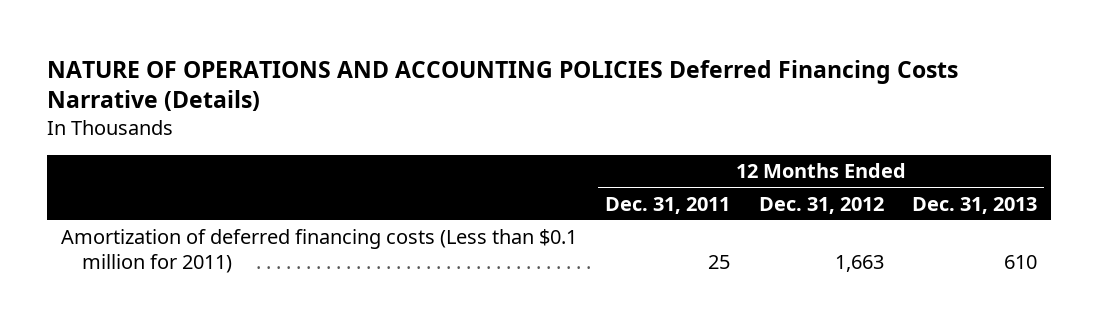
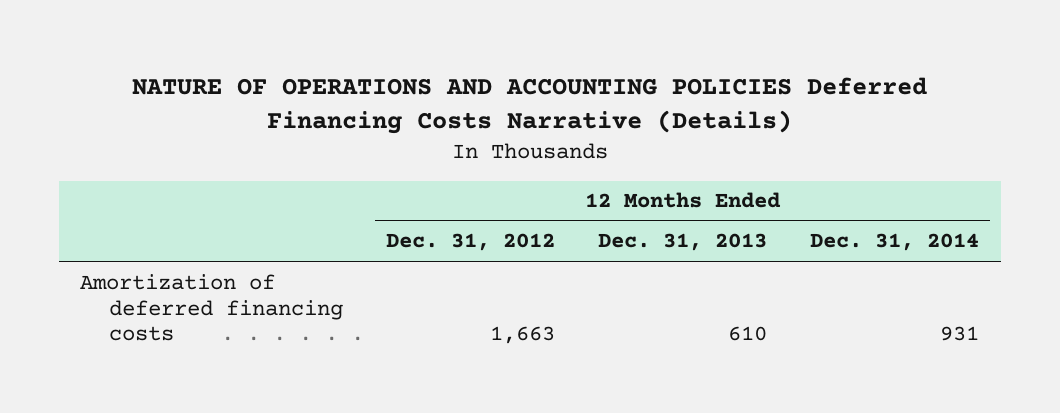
[605,196,731,214] Dec. 31, 2011 -> none
none -> [810,233,980,252] Dec. 31, 2014
[60,229,577,273] Amortization of deferred financing costs (Less than $0.1 million for 2011) -> [80,273,343,342] Amortization of deferred financing costs

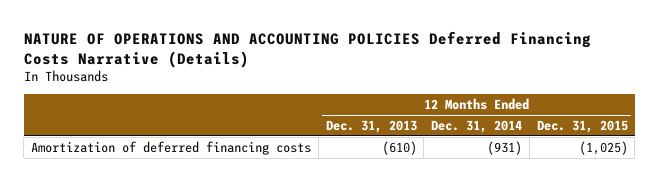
[385,233,555,252] Dec. 31, 2012 -> none
none -> [536,119,628,133] Dec. 31, 2015
[728,326,768,342] 610 -> [381,140,417,155] (610)
[940,326,980,342] 931 -> [487,140,523,155] (931)

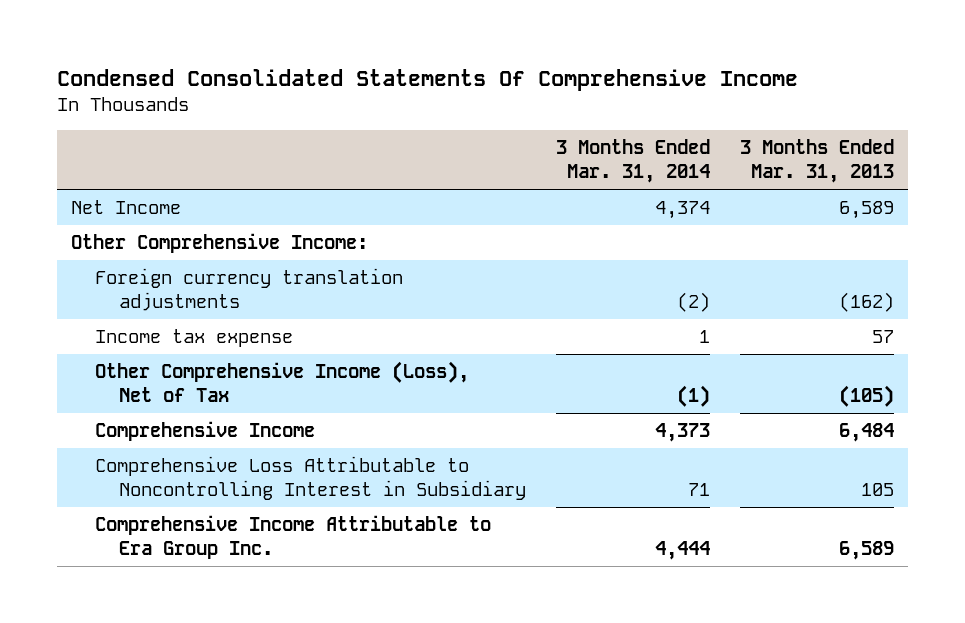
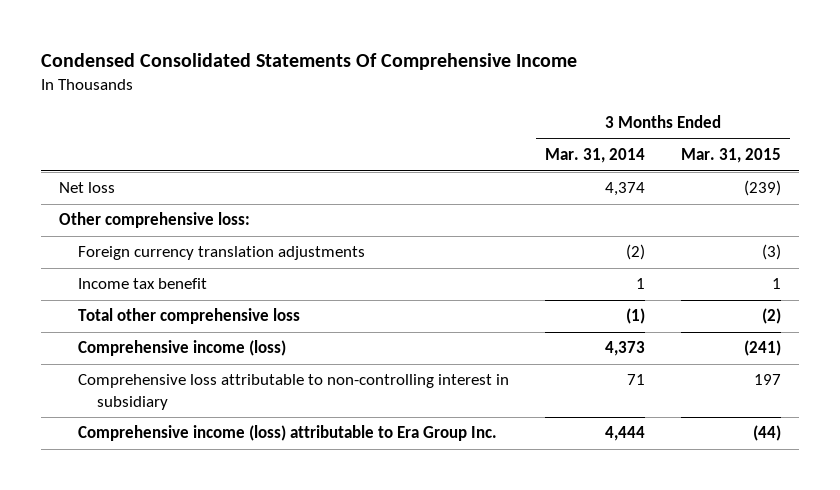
[739,139,894,184] 3 Months Ended Mar. 31, 2013 -> none
none -> [681,148,782,164] Mar. 31, 2015
[71,200,182,215] Net Income -> [59,182,116,194] Net loss
[71,233,369,254] Other Comprehensive Income: -> [59,212,251,229] Other comprehensive loss:
[95,329,294,348] Income tax expense -> [78,278,208,290] Income tax benefit
[95,361,470,403] Other Comprehensive Income (Loss), Net of Tax -> [78,308,301,325] Total other comprehensive loss
[95,421,316,442] Comprehensive Income -> [78,340,287,357] Comprehensive income (loss)
[95,456,527,501] Comprehensive Loss Attributable to Noncontrolling Interest in Subsidiary -> [78,374,510,410] Comprehensive loss attributable to non-controlling interest in subsidiary
[95,515,492,560] Comprehensive Income Attributable to Era Group Inc. -> [78,425,498,442] Comprehensive income (loss) attributable to Era Group Inc.

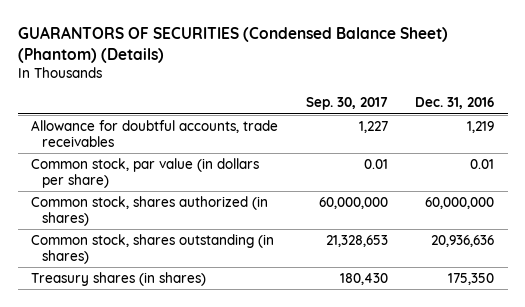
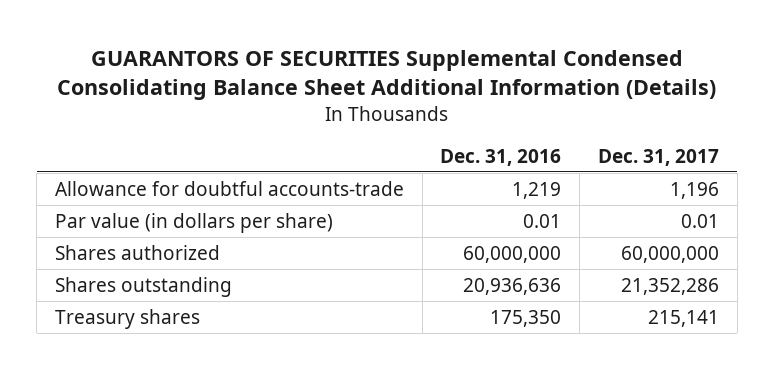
[17,25,448,63] GUARANTORS OF SECURITIES (Condensed Balance Sheet) (Phantom) (Details) -> [56,49,716,101] GUARANTORS OF SECURITIES Supplemental Condensed Consolidating Balance Sheet Additional Information (Details)
[305,97,388,111] Sep. 30, 2017 -> none
none -> [597,148,719,166] Dec. 31, 2017
[31,119,279,147] Allowance for doubtful accounts, trade receivables -> [54,180,404,196] Allowance for doubtful accounts-trade
[31,157,260,188] Common stock, par value (in dollars per share) -> [54,212,333,233] Par value (in dollars per share)
[31,195,269,226] Common stock, shares authorized (in shares) -> [54,244,220,260] Shares authorized
[31,233,275,264] Common stock, shares outstanding (in shares) -> [54,276,232,297] Shares outstanding
[31,271,207,286] Treasury shares (in shares) -> [54,308,200,329] Treasury shares

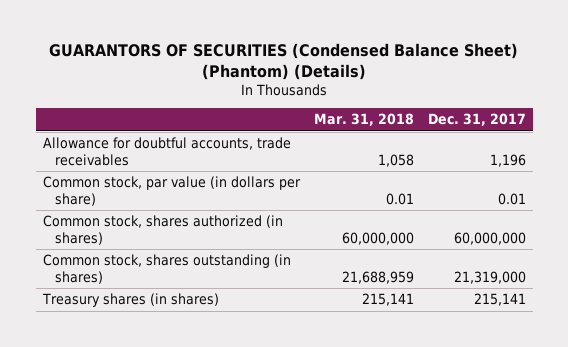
[56,49,716,101] GUARANTORS OF SECURITIES Supplemental Condensed Consolidating Balance Sheet Additional Information (Details) -> [49,43,519,81] GUARANTORS OF SECURITIES (Condensed Balance Sheet) (Phantom) (Details)
[440,148,562,166] Dec. 31, 2016 -> none
none -> [313,113,414,127] Mar. 31, 2018
[54,180,404,196] Allowance for doubtful accounts-trade -> [42,137,291,167] Allowance for doubtful accounts, trade receivables
[54,212,333,233] Par value (in dollars per share) -> [42,176,301,207] Common stock, par value (in dollars per share)
[54,244,220,260] Shares authorized -> [42,215,283,246] Common stock, shares authorized (in shares)
[54,276,232,297] Shares outstanding -> [42,254,291,285] Common stock, shares outstanding (in shares)
[620,277,719,295] 21,352,286 -> [453,271,526,285] 21,319,000
[54,308,200,329] Treasury shares -> [41,293,219,308] Treasury shares (in shares)

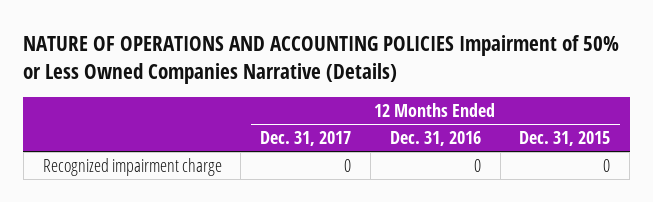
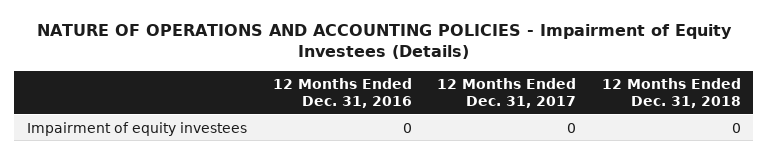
[23,35,620,84] NATURE OF OPERATIONS AND ACCOUNTING POLICIES Impairment of 50% or Less Owned Companies Narrative (Details) -> [36,23,732,60] NATURE OF OPERATIONS AND ACCOUNTING POLICIES - Impairment of Equity Investees (Details)
[519,131,611,147] Dec. 31, 2015 -> none
none -> [601,77,741,109] 12 Months Ended Dec. 31, 2018
[42,157,222,176] Recognized impairment charge -> [27,121,248,136] Impairment of equity investees

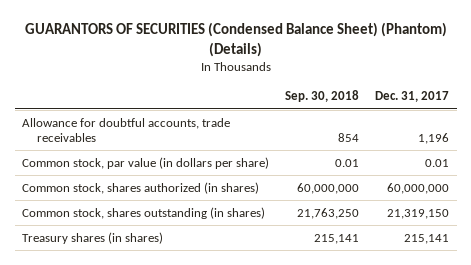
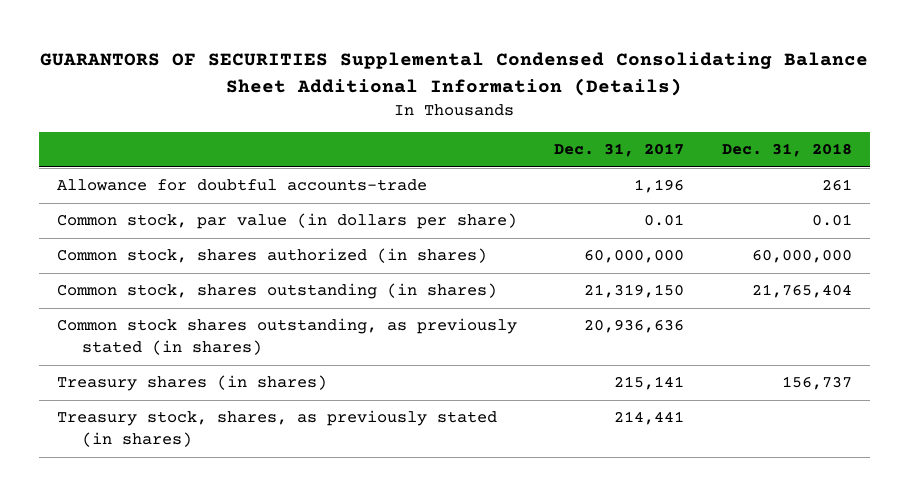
[24,22,447,57] GUARANTORS OF SECURITIES (Condensed Balance Sheet) (Phantom) (Details) -> [40,52,869,96] GUARANTORS OF SECURITIES Supplemental Condensed Consolidating Balance Sheet Additional Information (Details)
[285,90,360,103] Sep. 30, 2018 -> none
none -> [721,143,852,158] Dec. 31, 2018
[22,117,231,142] Allowance for doubtful accounts, trade receivables -> [57,179,428,192] Allowance for doubtful accounts-trade
none -> [57,318,518,356] Common stock shares outstanding, as previously stated (in shares)
none -> [57,410,498,448] Treasury stock, shares, as previously stated (in shares)

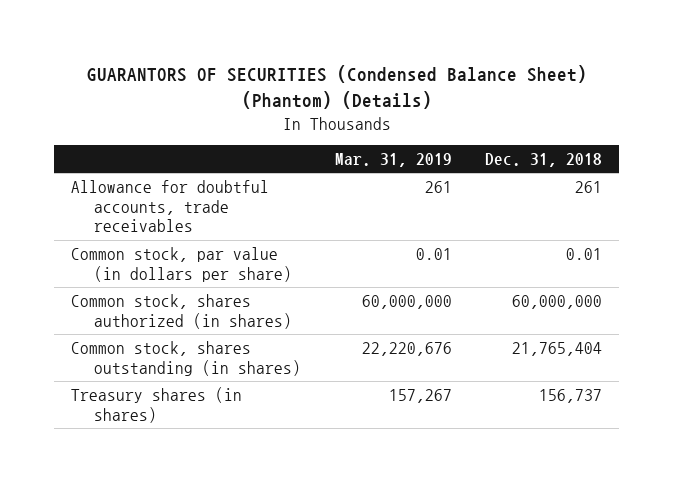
[40,52,869,96] GUARANTORS OF SECURITIES Supplemental Condensed Consolidating Balance Sheet Additional Information (Details) -> [86,65,587,110] GUARANTORS OF SECURITIES (Condensed Balance Sheet) (Phantom) (Details)
[554,143,685,158] Dec. 31, 2017 -> none
none -> [334,153,452,168] Mar. 31, 2019
[57,179,428,192] Allowance for doubtful accounts-trade -> [71,179,270,233] Allowance for doubtful accounts, trade receivables
[57,318,518,356] Common stock shares outstanding, as previously stated (in shares) -> none
[57,410,498,448] Treasury stock, shares, as previously stated (in shares) -> none

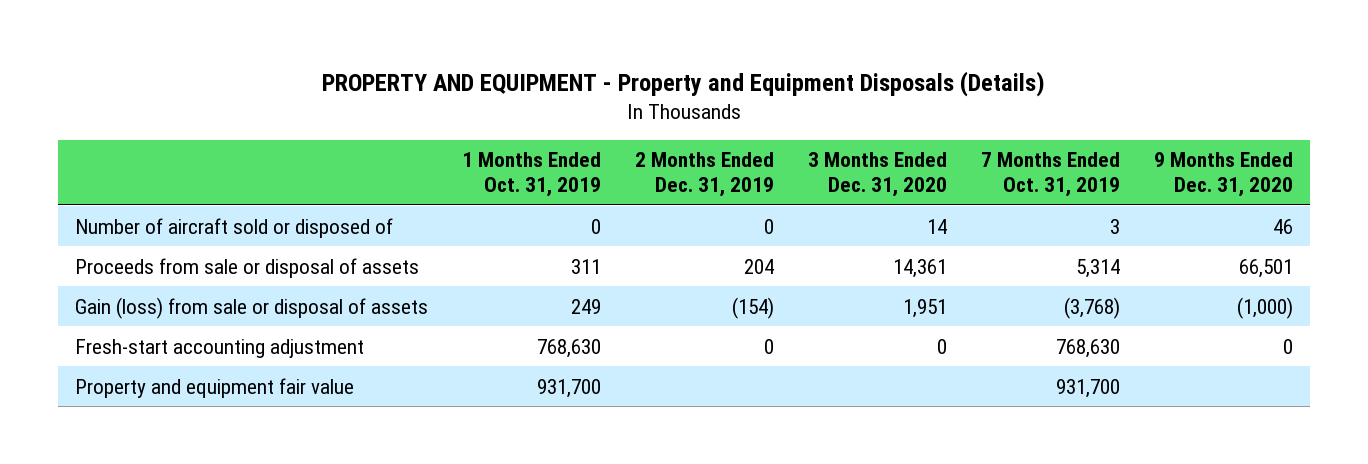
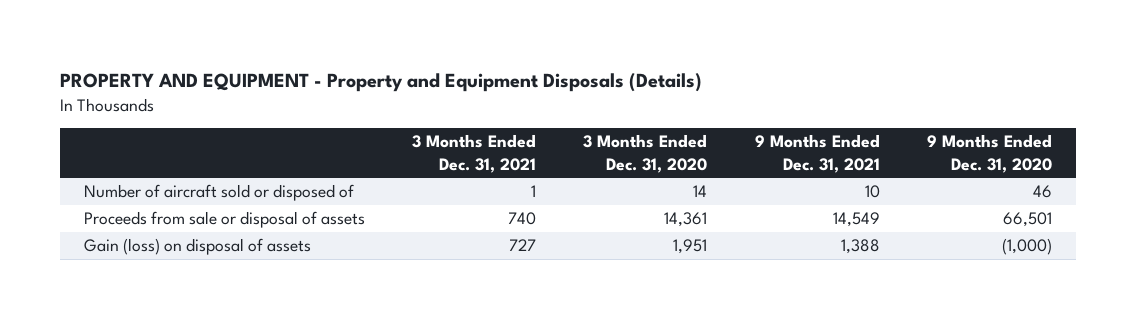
[462,152,602,198] 1 Months Ended Oct. 31, 2019 -> none
[635,152,775,198] 2 Months Ended Dec. 31, 2019 -> none
[980,152,1120,198] 7 Months Ended Oct. 31, 2019 -> none
none -> [412,134,537,173] 3 Months Ended Dec. 31, 2021
none -> [754,134,880,173] 9 Months Ended Dec. 31, 2021
[75,338,365,358] Fresh-start accounting adjustment -> none
[75,377,355,398] Property and equipment fair value -> none
[75,296,429,319] Gain (loss) from sale or disposal of assets -> [83,238,311,256] Gain (loss) on disposal of assets

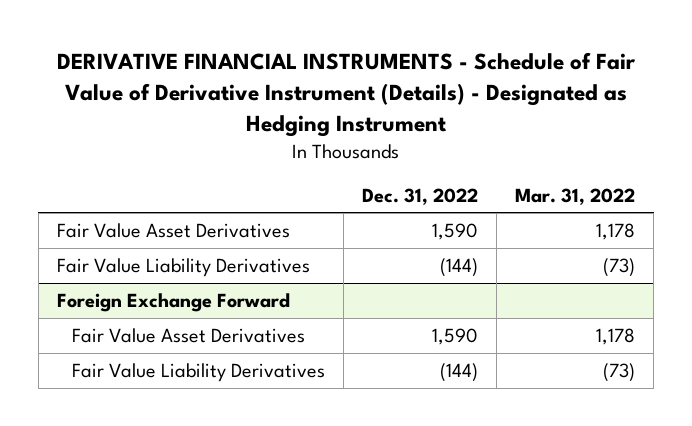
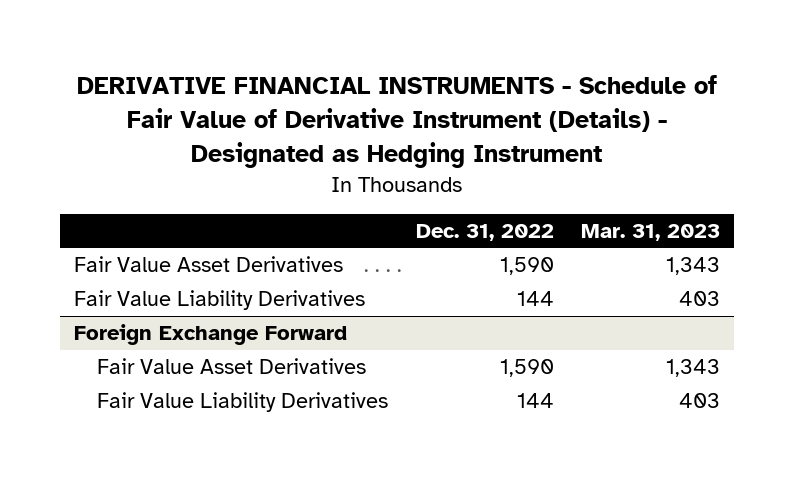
[515,187,636,205] Mar. 31, 2022 -> none
none -> [581,223,721,241] Mar. 31, 2023
[440,257,479,277] (144) -> [516,291,554,307] 144
[440,362,479,382] (144) -> [516,393,554,409] 144

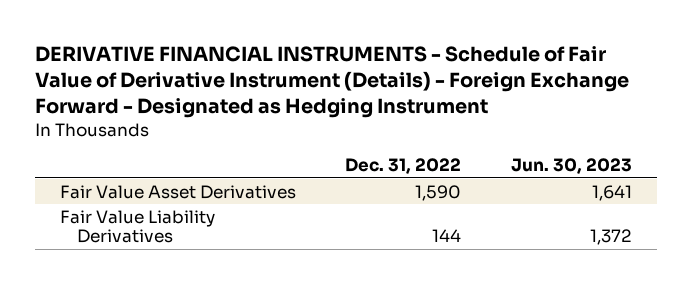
[77,75,718,169] DERIVATIVE FINANCIAL INSTRUMENTS - Schedule of Fair Value of Derivative Instrument (Details) - Designated as Hedging Instrument -> [34,45,629,119] DERIVATIVE FINANCIAL INSTRUMENTS - Schedule of Fair Value of Derivative Instrument (Details) - Foreign Exchange Forward - Designated as Hedging Instrument
[581,223,721,241] Mar. 31, 2023 -> none
none -> [510,158,632,175] Jun. 30, 2023
[74,324,348,346] Foreign Exchange Forward -> none
[97,358,367,375] Fair Value Asset Derivatives -> none
[97,392,389,413] Fair Value Liability Derivatives -> none

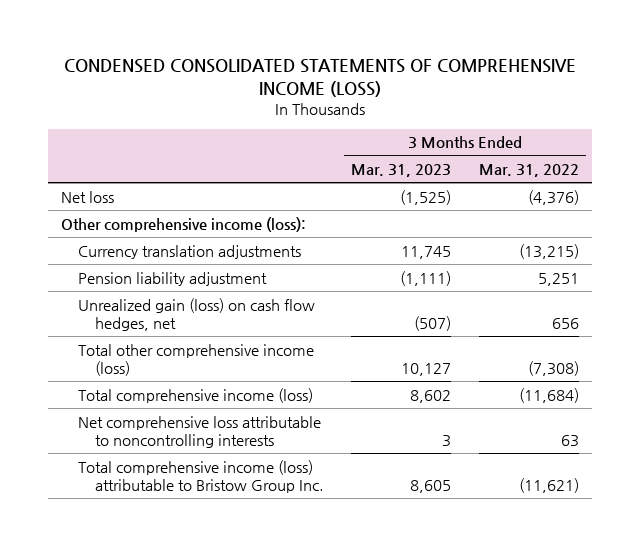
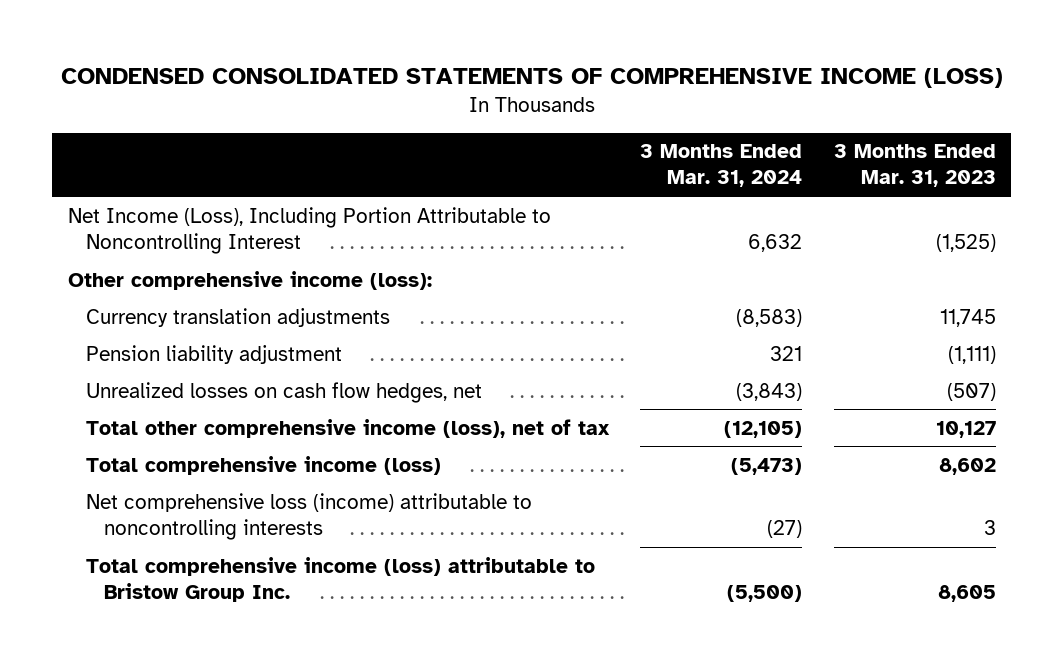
[478,164,579,178] Mar. 31, 2022 -> none
none -> [640,144,803,188] 3 Months Ended Mar. 31, 2024
[61,190,115,203] Net loss -> [67,206,551,254] Net Income (Loss), Including Portion Attributable to Noncontrolling Interest
[78,297,316,332] Unrealized gain (loss) on cash flow hedges, net -> [85,381,482,403] Unrealized losses on cash flow hedges, net
[78,343,315,377] Total other comprehensive income (loss) -> [85,418,610,438] Total other comprehensive income (loss), net of tax
[78,415,322,449] Net comprehensive loss attributable to noncontrolling interests -> [85,492,532,540] Net comprehensive loss (income) attributable to noncontrolling interests

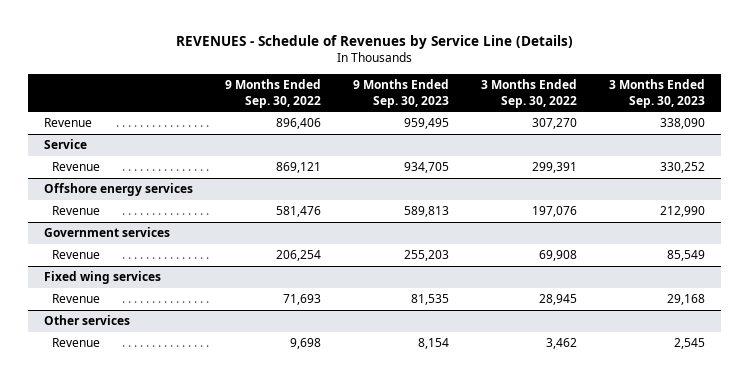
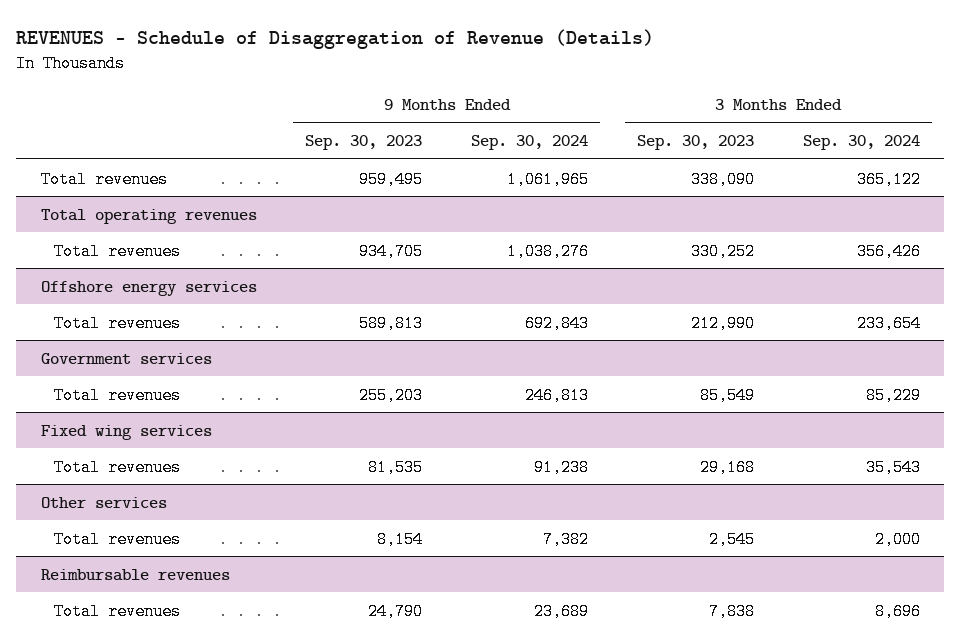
[175,35,573,50] REVENUES - Schedule of Revenues by Service Line (Details) -> [16,29,655,50] REVENUES - Schedule of Disaggregation of Revenue (Details)
[225,79,322,108] 9 Months Ended Sep. 30, 2022 -> none
[481,79,578,108] 3 Months Ended Sep. 30, 2022 -> none
none -> [471,135,589,151] Sep. 30, 2024
none -> [802,135,920,151] Sep. 30, 2024
[44,118,93,128] Revenue -> [40,170,168,188] Total revenues
[44,139,88,150] Service -> [40,208,257,224] Total operating revenues
[52,162,101,172] Revenue -> [53,242,181,260] Total revenues
[52,206,101,216] Revenue -> [53,314,181,332] Total revenues
[52,250,101,260] Revenue -> [53,386,181,404] Total revenues
[52,294,101,304] Revenue -> [53,458,181,476] Total revenues
[52,338,101,348] Revenue -> [53,530,181,548] Total revenues
none -> [40,568,230,581] Reimbursable revenues
none -> [53,602,181,620] Total revenues

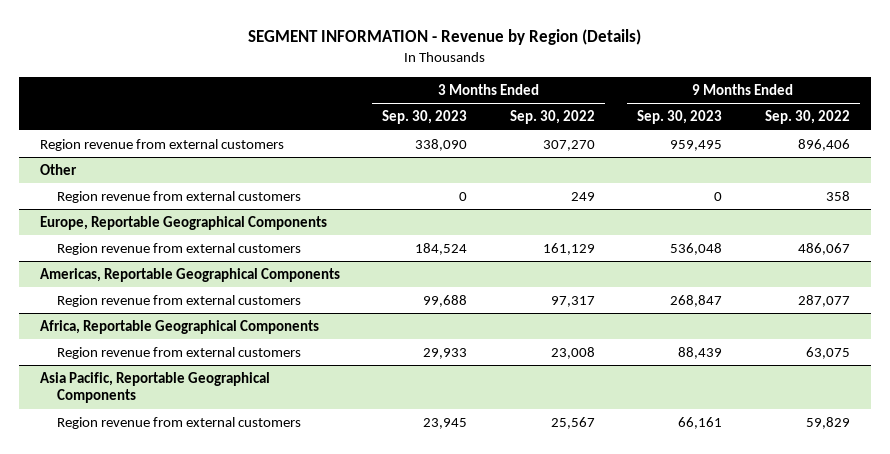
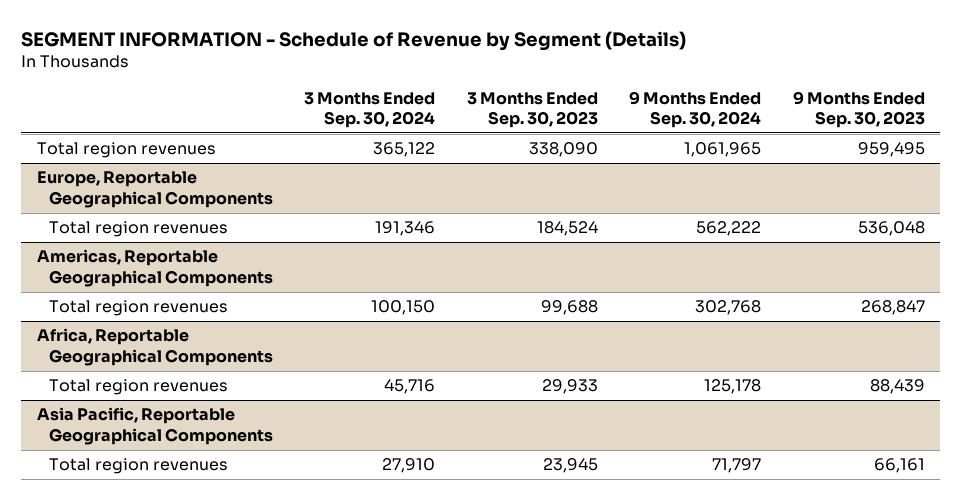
[247,29,641,46] SEGMENT INFORMATION - Revenue by Region (Details) -> [20,30,686,51] SEGMENT INFORMATION - Schedule of Revenue by Segment (Details)
[509,110,595,125] Sep. 30, 2022 -> none
[764,110,850,125] Sep. 30, 2022 -> none
none -> [304,91,436,128] 3 Months Ended Sep. 30, 2024
none -> [629,90,762,128] 9 Months Ended Sep. 30, 2024
[40,163,78,175] Other -> none
[57,190,302,203] Region revenue from external customers -> none
[40,138,285,151] Region revenue from external customers -> [36,142,216,159] Total region revenues
[57,242,302,255] Region revenue from external customers -> [48,221,228,238] Total region revenues
[57,294,302,307] Region revenue from external customers -> [48,300,228,317] Total region revenues
[57,346,302,359] Region revenue from external customers -> [48,379,228,396] Total region revenues
[57,416,302,429] Region revenue from external customers -> [48,458,228,475] Total region revenues

